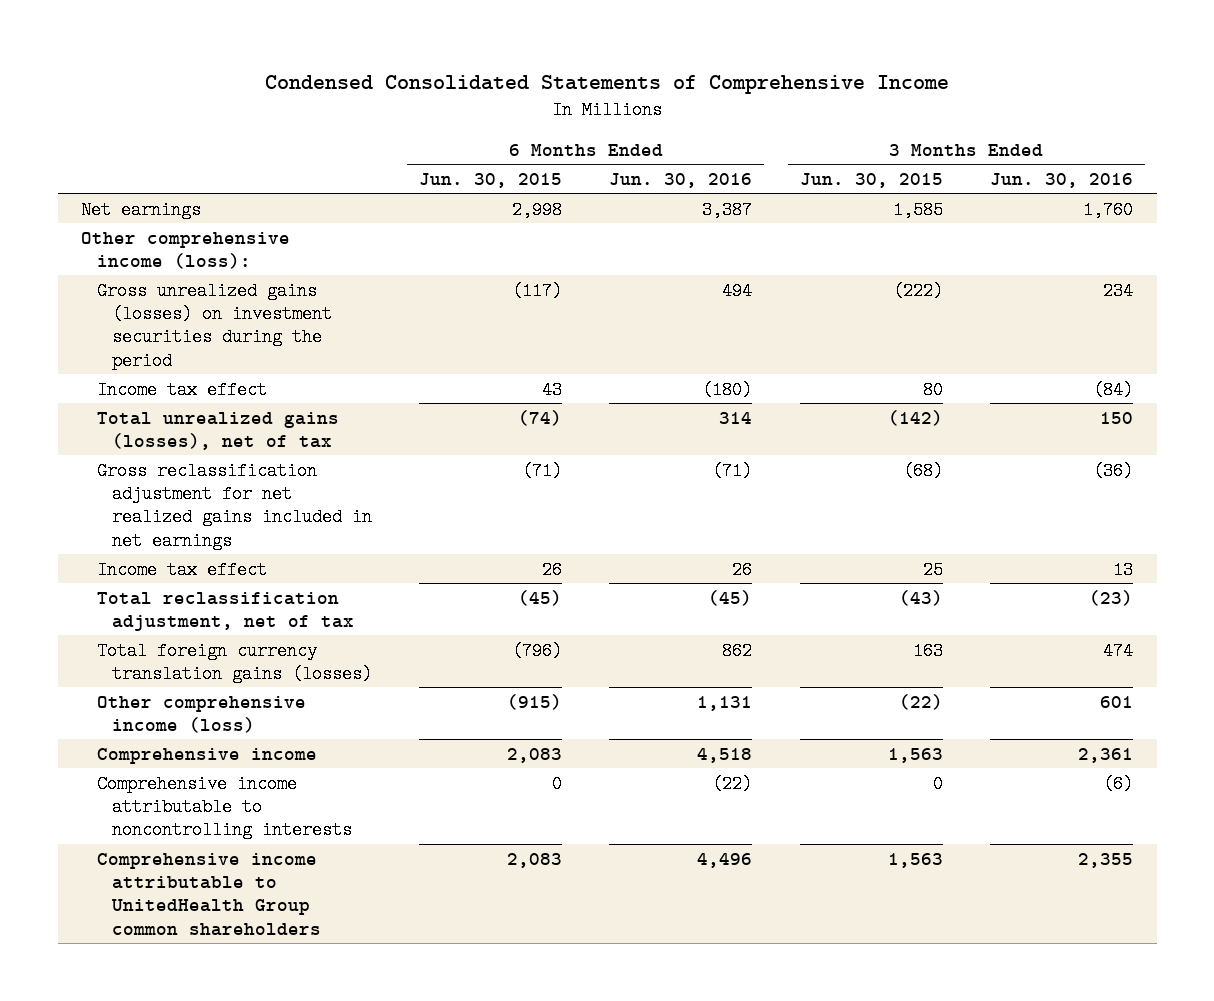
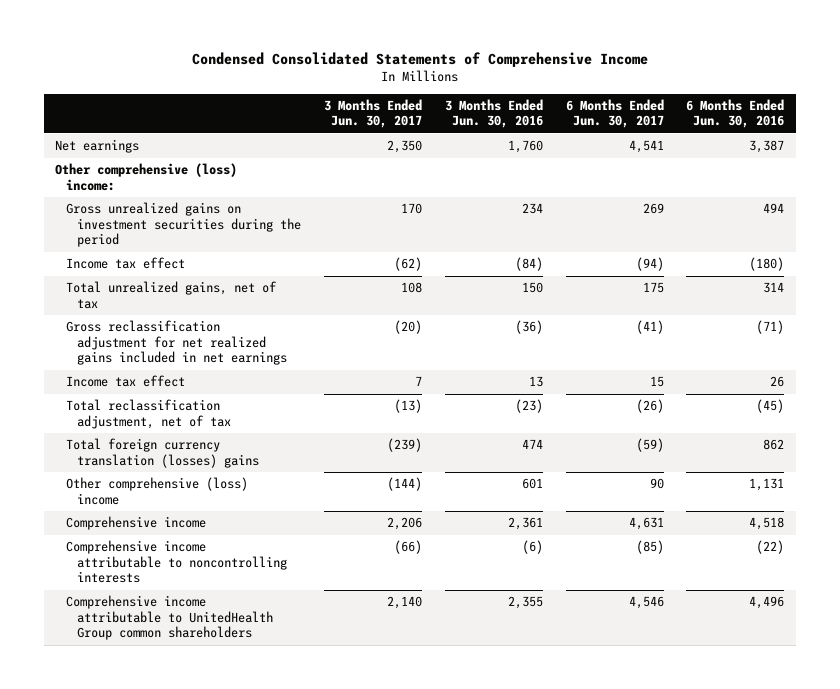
[419,172,563,188] Jun. 30, 2015 -> none
[799,172,943,188] Jun. 30, 2015 -> none
none -> [323,99,422,129] 3 Months Ended Jun. 30, 2017
none -> [565,99,664,129] 6 Months Ended Jun. 30, 2017
[81,231,291,270] Other comprehensive income (loss): -> [55,163,238,191] Other comprehensive (loss) income:
[96,281,332,370] Gross unrealized gains (losses) on investment securities during the period -> [65,202,301,248] Gross unrealized gains on investment securities during the period
[96,411,339,451] Total unrealized gains (losses), net of tax -> [65,281,277,309] Total unrealized gains, net of tax
[96,641,372,684] Total foreign currency translation gains (losses) -> [65,438,259,468] Total foreign currency translation (losses) gains
[96,695,306,734] Other comprehensive income (loss) -> [65,477,248,505] Other comprehensive (loss) income

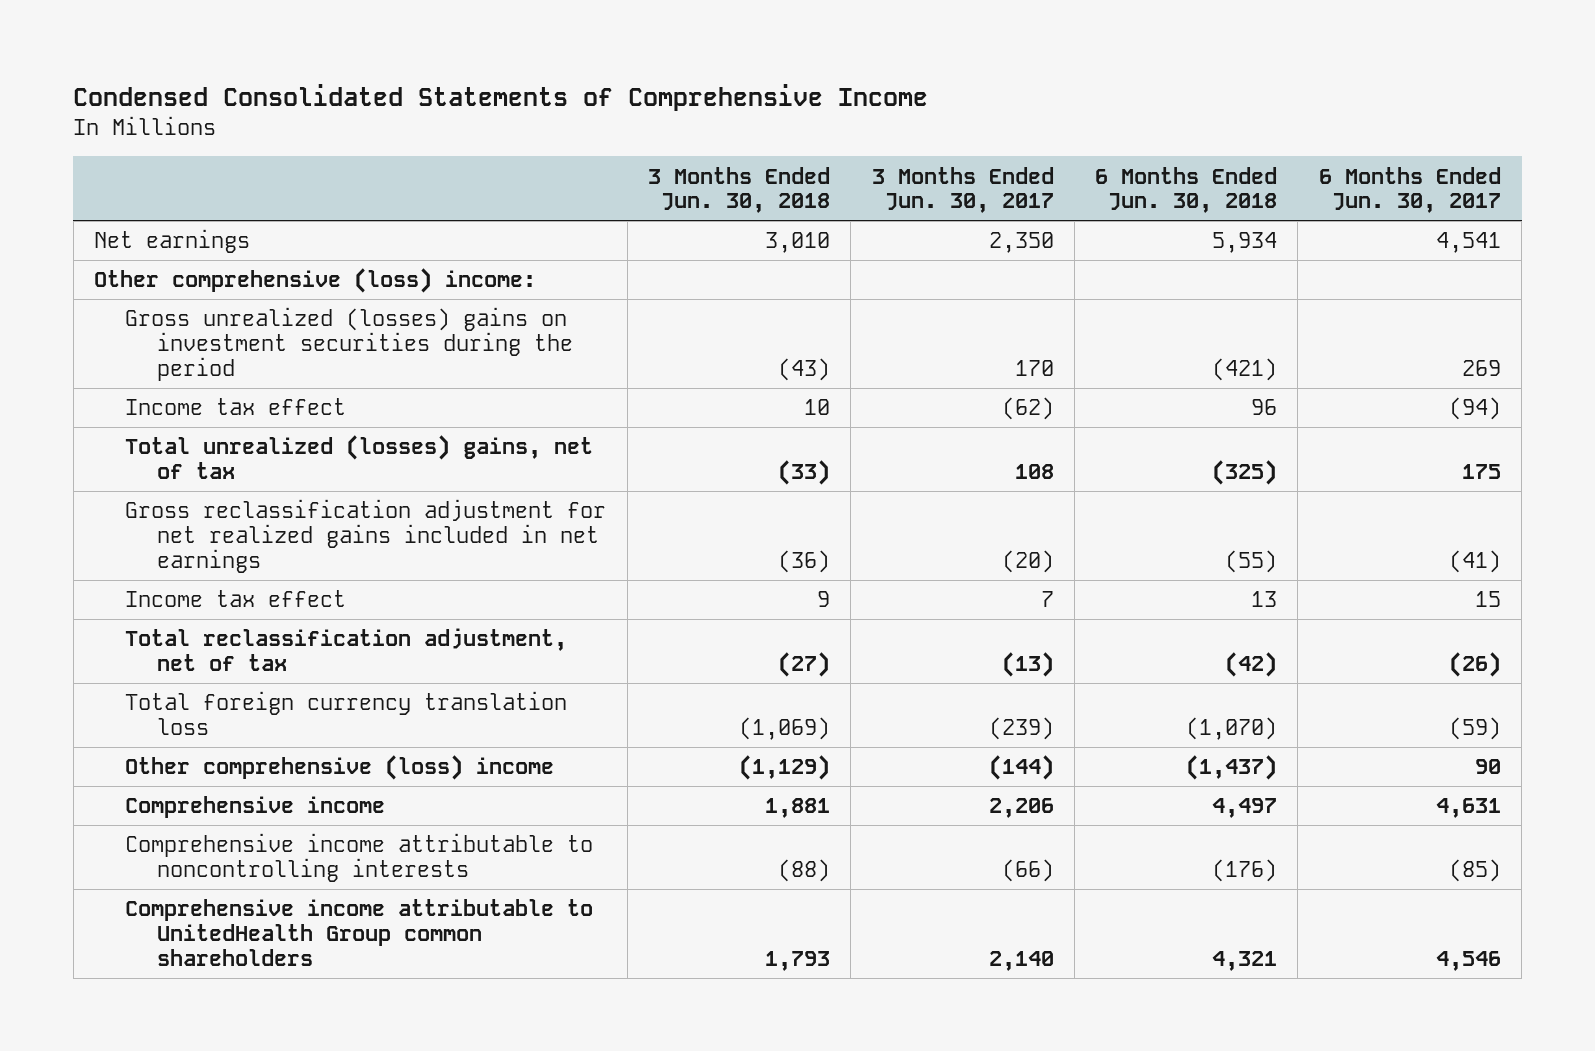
[444,99,543,129] 3 Months Ended Jun. 30, 2016 -> none
[686,99,785,129] 6 Months Ended Jun. 30, 2016 -> none
none -> [647,166,830,214] 3 Months Ended Jun. 30, 2018
none -> [1095,166,1278,214] 6 Months Ended Jun. 30, 2018
[65,202,301,248] Gross unrealized gains on investment securities during the period -> [125,307,573,381] Gross unrealized (losses) gains on investment securities during the period
[65,281,277,309] Total unrealized gains, net of tax -> [125,435,594,479] Total unrealized (losses) gains, net of tax
[65,438,259,468] Total foreign currency translation (losses) gains -> [125,691,568,735] Total foreign currency translation loss

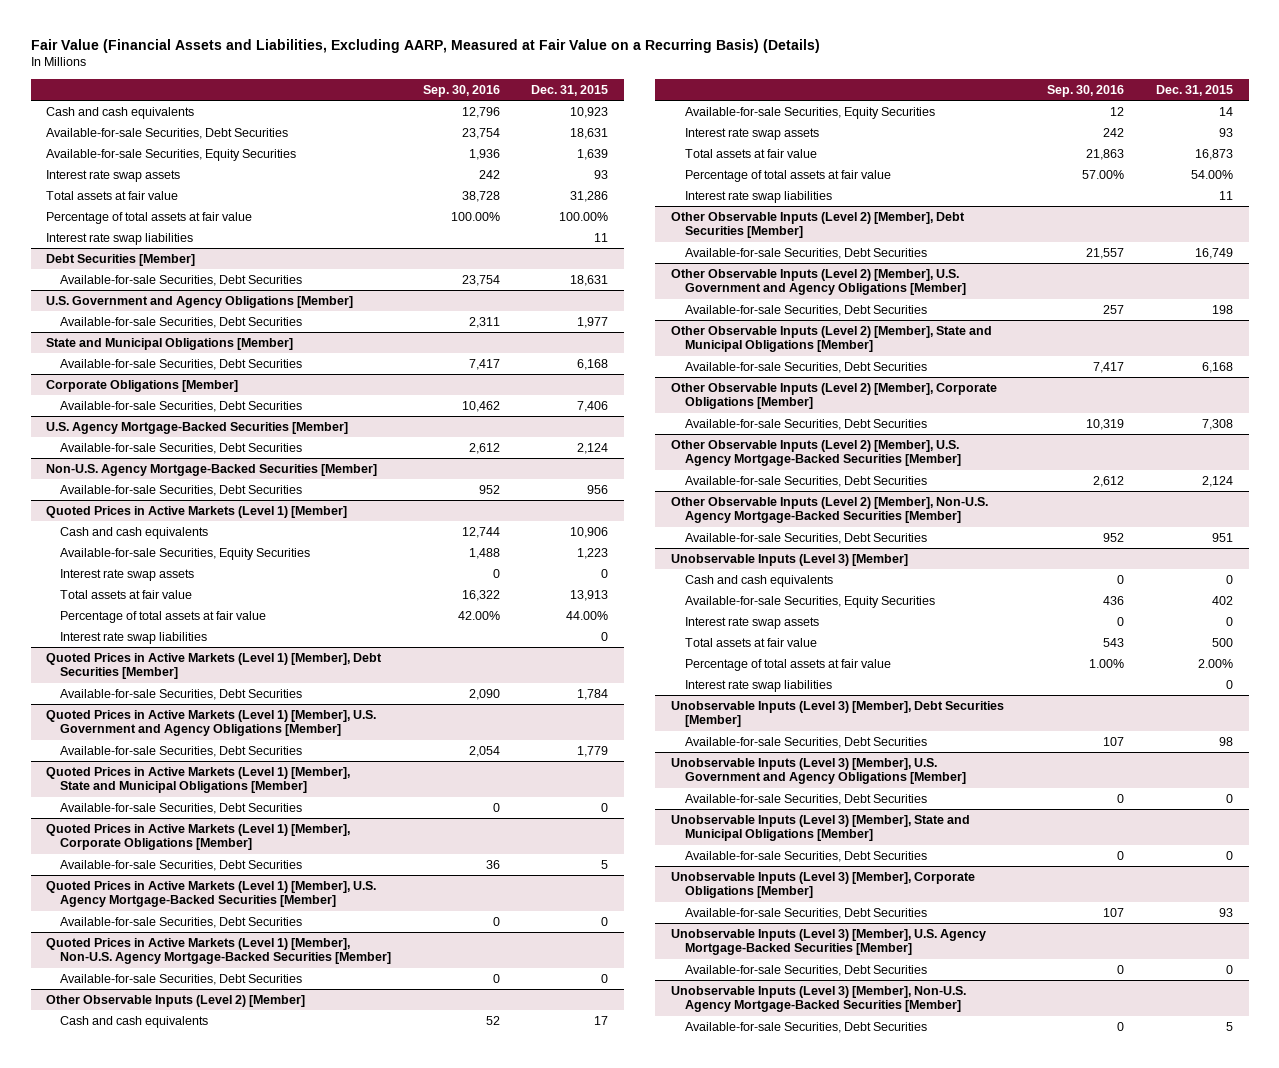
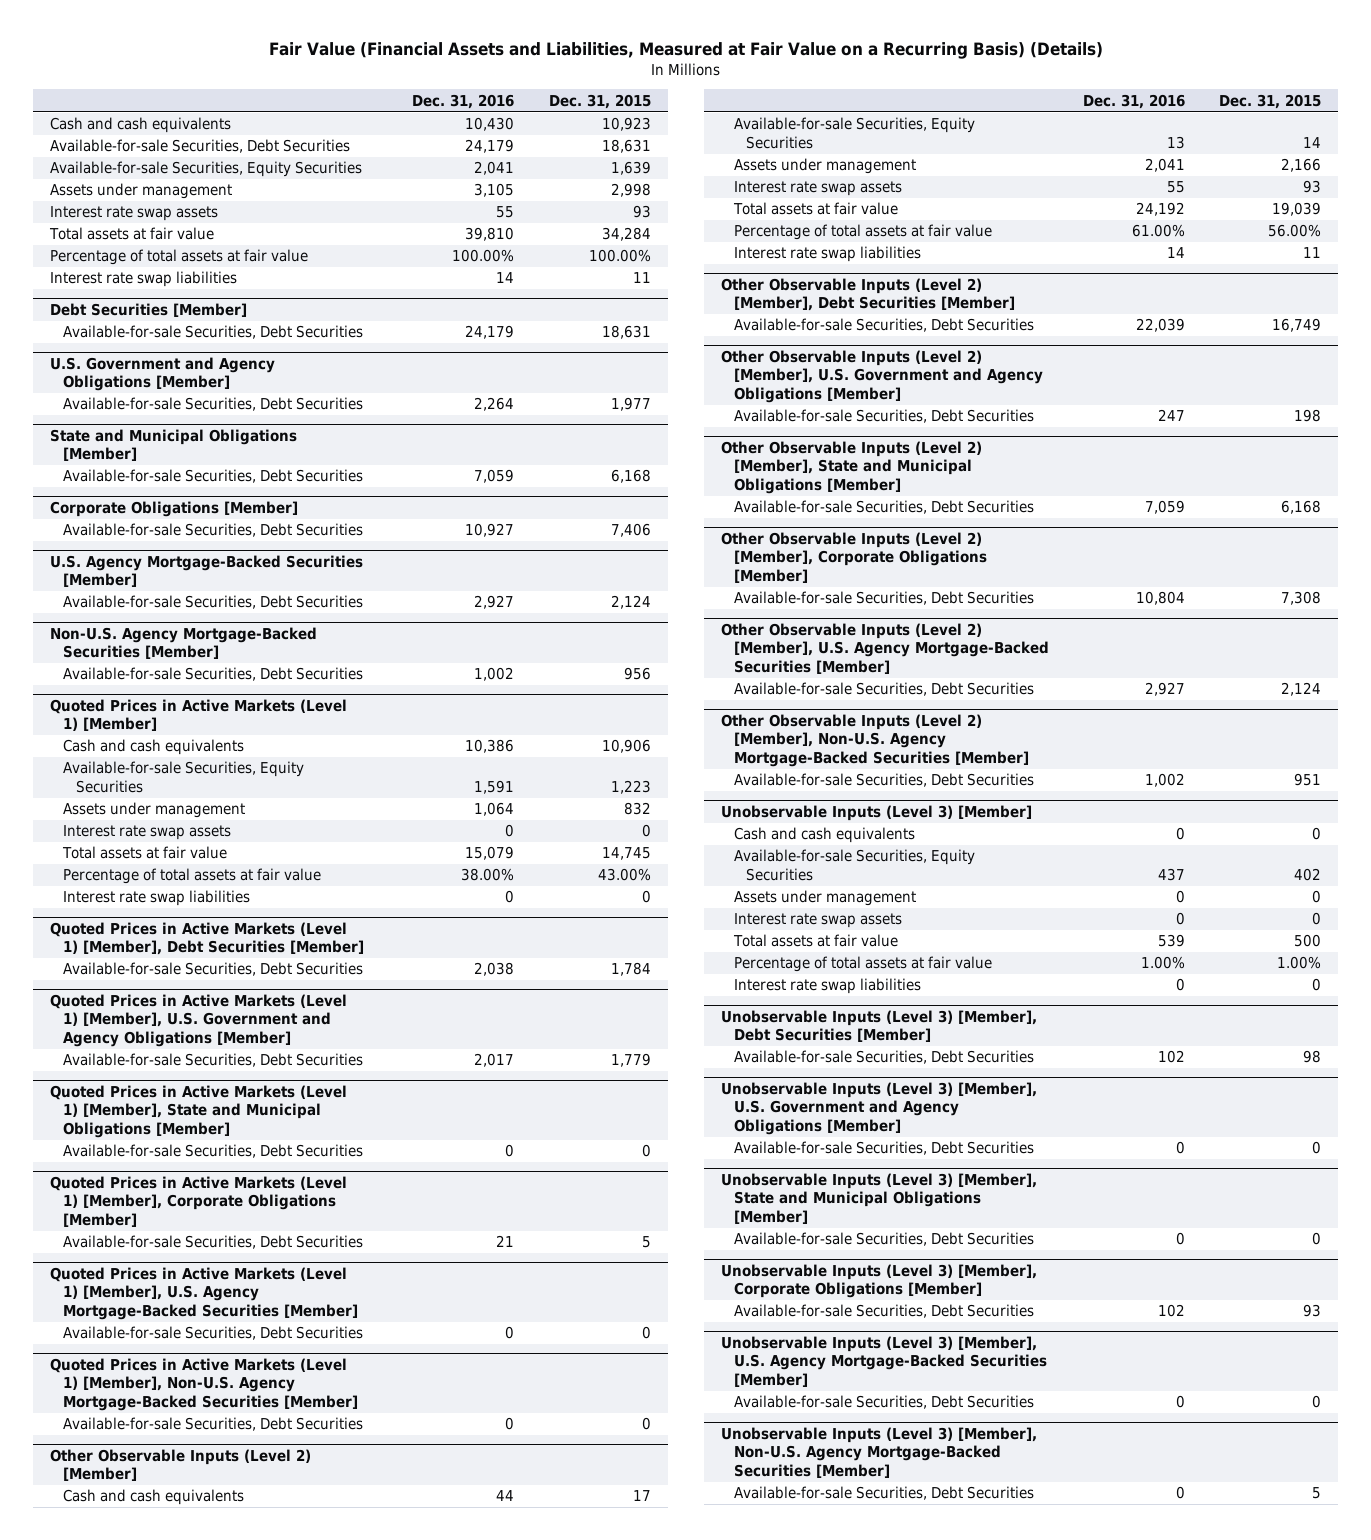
[30,38,820,53] Fair Value (Financial Assets and Liabilities, Excluding AARP, Measured at Fair Value on a Recurring Basis) (Details) -> [268,42,1103,60] Fair Value (Financial Assets and Liabilities, Measured at Fair Value on a Recurring Basis) (Details)
[422,84,500,97] Sep. 30, 2016 -> none
none -> [412,93,515,109] Dec. 31, 2016
none -> [50,183,233,200] Assets under management
[570,191,609,203] 31,286 -> [601,227,651,242] 34,284
none -> [62,802,245,819] Assets under management
[570,590,609,602] 13,913 -> [601,847,651,861] 14,745
[566,611,609,621] 44.00% -> [597,868,651,882] 43.00%
none -> [733,158,916,175] Assets under management
[1194,149,1233,161] 16,873 -> [1272,202,1322,217] 19,039
[1190,170,1233,180] 54.00% -> [1268,224,1322,238] 56.00%
none -> [733,890,916,907] Assets under management
[1197,659,1233,669] 2.00% -> [1277,956,1322,970] 1.00%

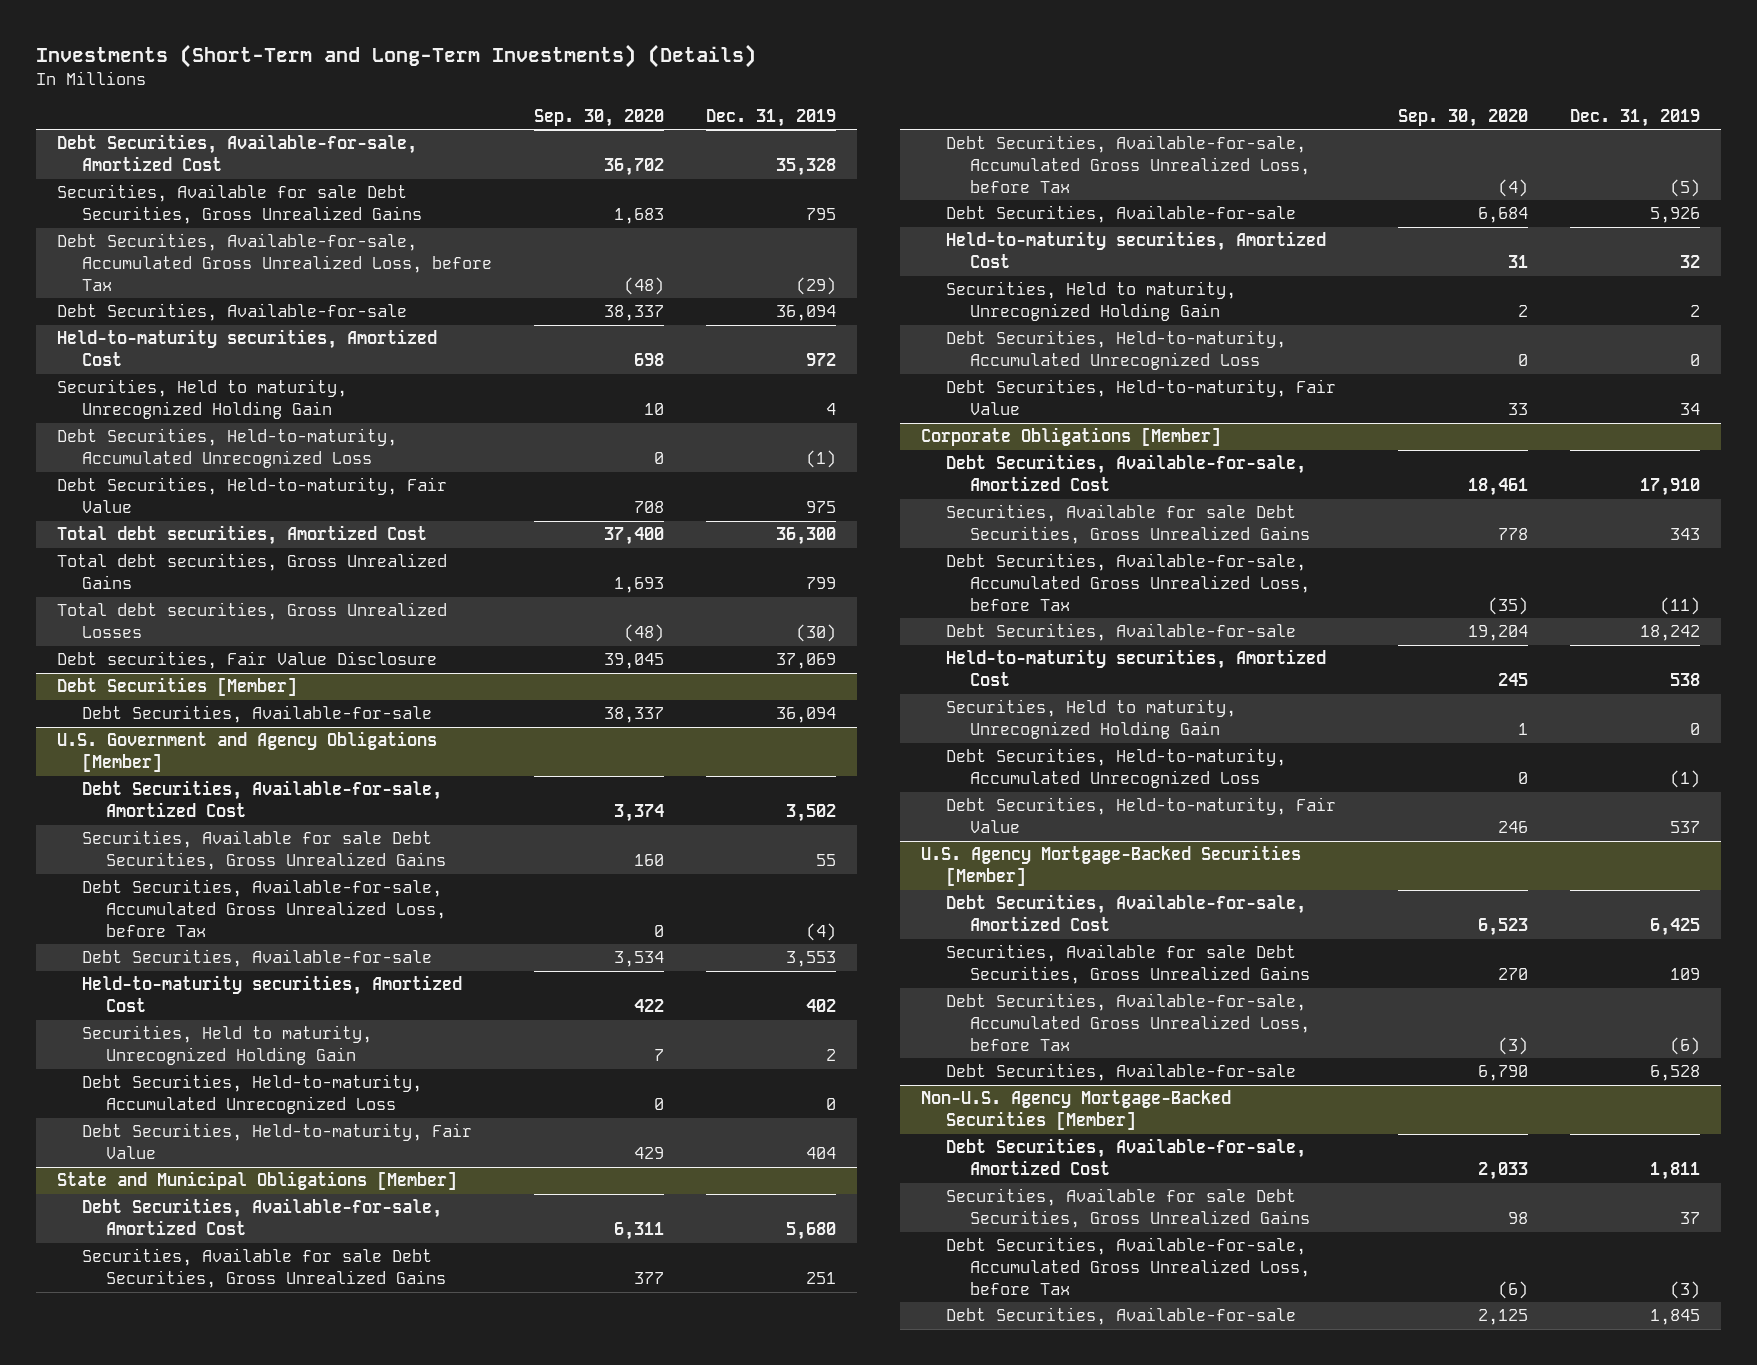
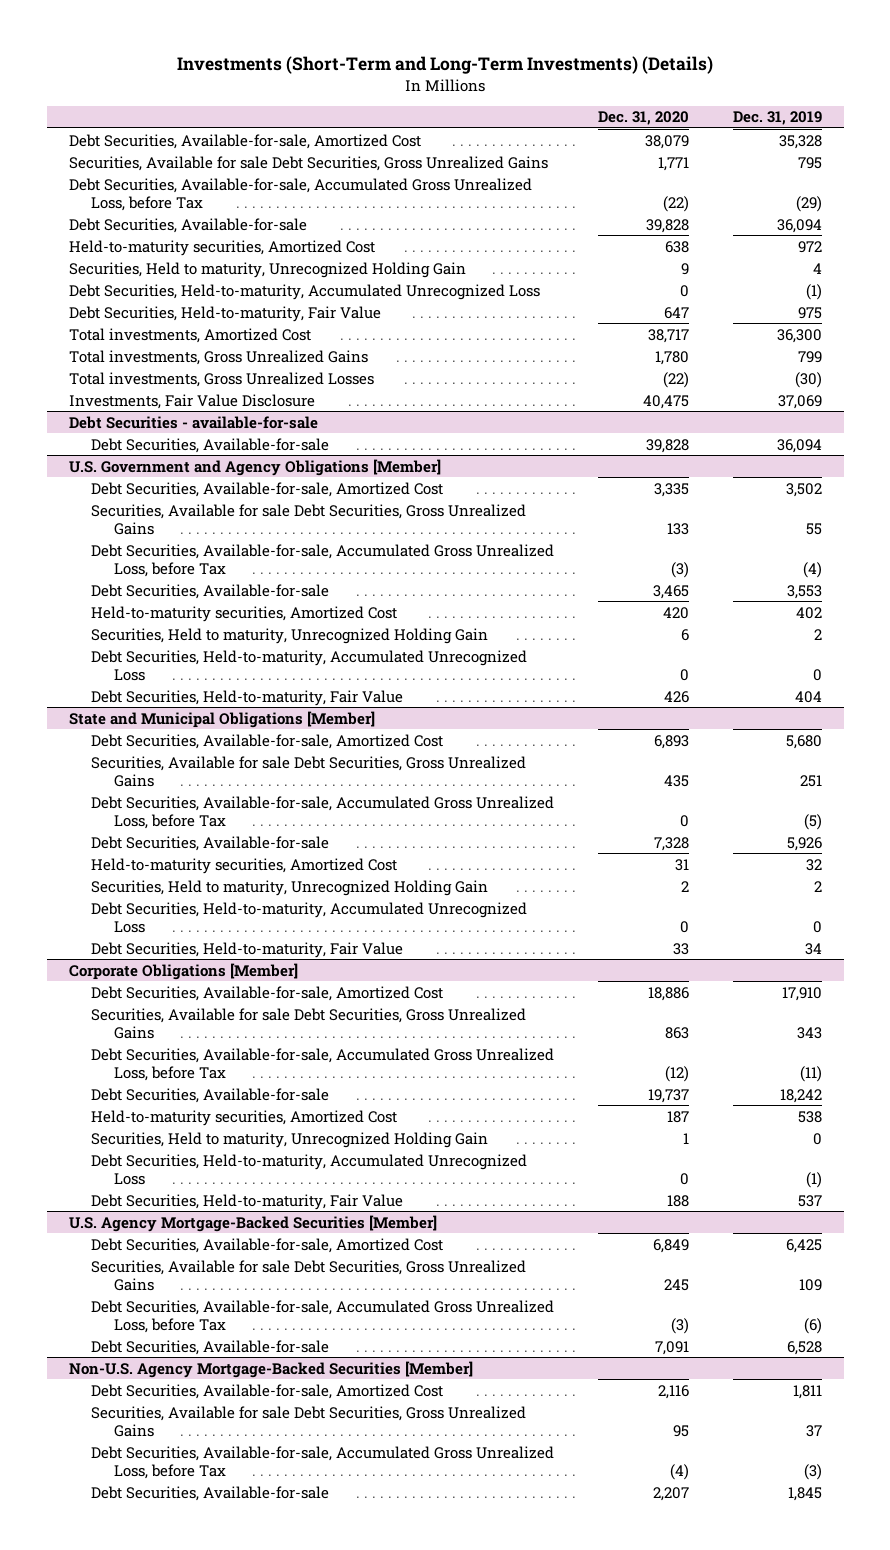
[533,108,664,127] Sep. 30, 2020 -> none
none -> [598,111,690,126] Dec. 31, 2020
[57,525,428,546] Total debt securities, Amortized Cost -> [68,327,311,343] Total investments, Amortized Cost
[57,553,448,590] Total debt securities, Gross Unrealized Gains -> [68,349,368,365] Total investments, Gross Unrealized Gains
[57,602,448,639] Total debt securities, Gross Unrealized Losses -> [68,371,374,387] Total investments, Gross Unrealized Losses
[57,651,438,670] Debt securities, Fair Value Disclosure -> [68,393,315,409] Investments, Fair Value Disclosure
[57,677,298,697] Debt Securities [Member] -> [68,415,318,429] Debt Securities - available-for-sale

